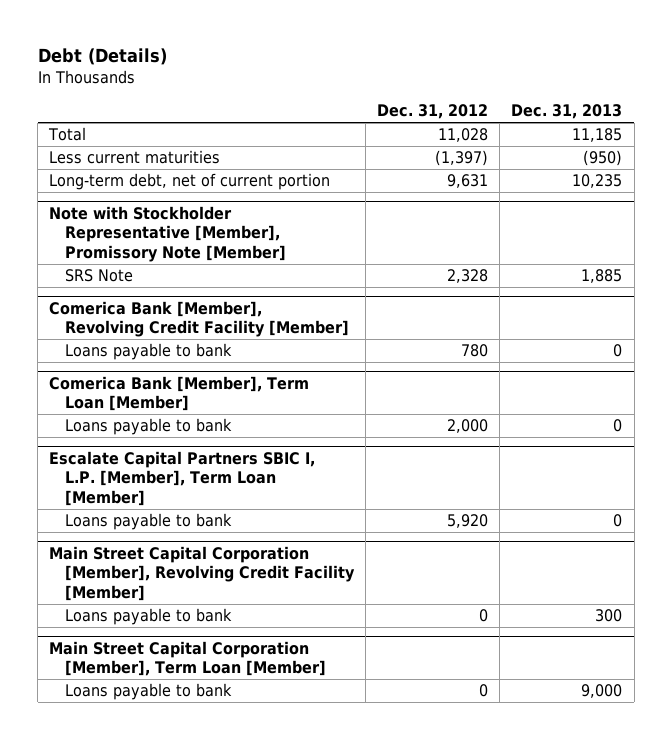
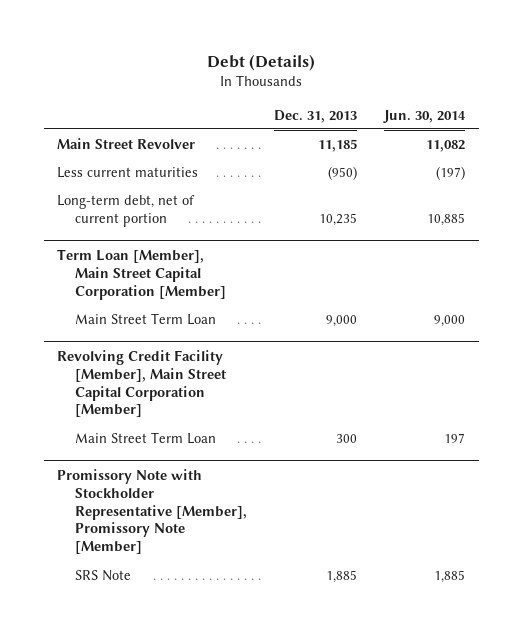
[376,104,488,120] Dec. 31, 2012 -> none
none -> [383,109,467,123] Jun. 30, 2014
[48,127,87,142] Total -> [57,137,196,149] Main Street Revolver
none -> [57,248,227,300] Term Loan [Member], Main Street Capital Corporation [Member]
none -> [75,312,217,325] Main Street Term Loan
none -> [57,349,227,418] Revolving Credit Facility [Member], Main Street Capital Corporation [Member]
none -> [75,431,217,444] Main Street Term Loan
[49,206,286,262] Note with Stockholder Representative [Member], Promissory Note [Member] -> [57,468,248,555] Promissory Note with Stockholder Representative [Member], Promissory Note [Member]
[49,301,349,338] Comerica Bank [Member], Revolving Credit Facility [Member] -> none
[64,343,232,361] Loans payable to bank -> none
[49,376,310,412] Comerica Bank [Member], Term Loan [Member] -> none
[64,418,232,436] Loans payable to bank -> none
[49,451,316,506] Escalate Capital Partners SBIC I, L.P. [Member], Term Loan [Member] -> none
[64,513,232,531] Loans payable to bank -> none
[49,546,355,601] Main Street Capital Corporation [Member], Revolving Credit Facility [Member] -> none
[64,608,232,626] Loans payable to bank -> none
[49,641,326,677] Main Street Capital Corporation [Member], Term Loan [Member] -> none
[64,683,232,701] Loans payable to bank -> none

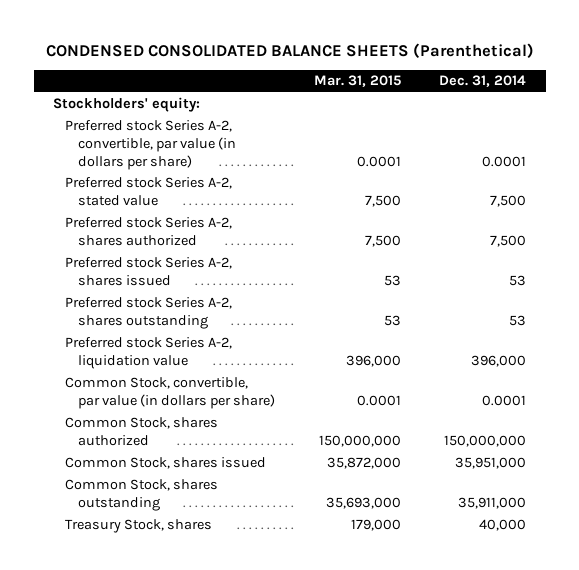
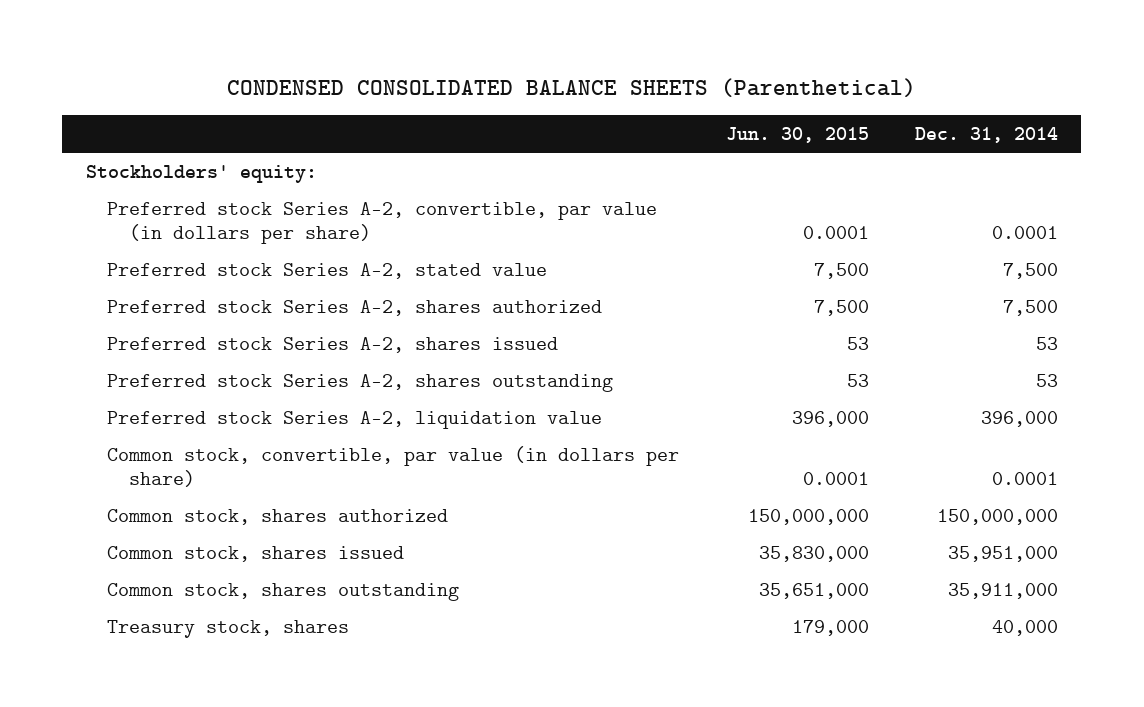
[313,75,401,88] Mar. 31, 2015 -> none
none -> [725,127,869,144] Jun. 30, 2015
[65,377,275,410] Common Stock, convertible, par value (in dollars per share) -> [107,445,680,487] Common stock, convertible, par value (in dollars per share)
[65,417,219,447] Common Stock, shares authorized -> [107,508,449,525] Common stock, shares authorized
[65,457,267,470] Common Stock, shares issued -> [107,545,405,562] Common stock, shares issued
[65,479,219,512] Common Stock, shares outstanding -> [107,582,460,601] Common stock, shares outstanding
[65,519,213,534] Treasury Stock, shares -> [107,619,350,638] Treasury stock, shares

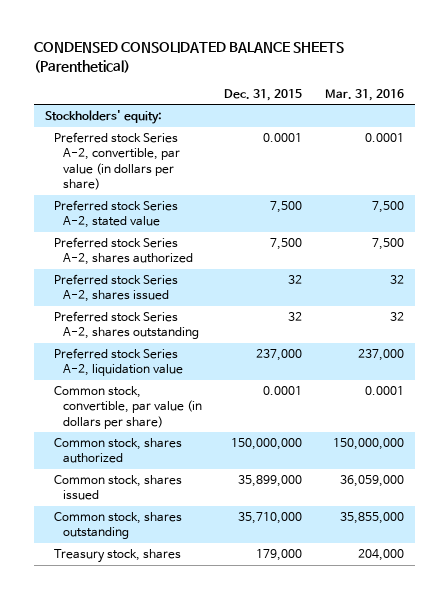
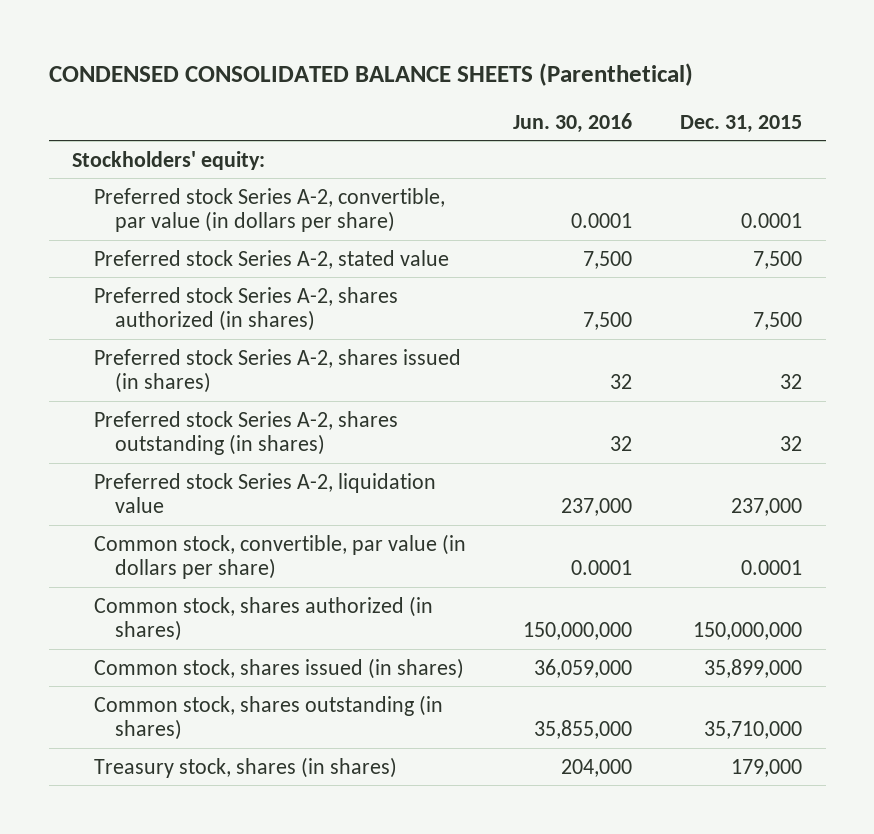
[324,88,404,101] Mar. 31, 2016 -> none
none -> [513,112,633,133] Jun. 30, 2016
[53,237,193,266] Preferred stock Series A-2, shares authorized -> [93,286,398,332] Preferred stock Series A-2, shares authorized (in shares)
[53,274,178,303] Preferred stock Series A-2, shares issued -> [93,348,461,394] Preferred stock Series A-2, shares issued (in shares)
[53,311,199,340] Preferred stock Series A-2, shares outstanding -> [93,410,398,456] Preferred stock Series A-2, shares outstanding (in shares)
[53,438,182,464] Common stock, shares authorized -> [93,595,433,642] Common stock, shares authorized (in shares)
[53,475,182,501] Common stock, shares issued -> [93,657,464,679] Common stock, shares issued (in shares)
[53,512,182,540] Common stock, shares outstanding -> [93,694,443,741] Common stock, shares outstanding (in shares)
[53,549,181,564] Treasury stock, shares -> [93,756,397,778] Treasury stock, shares (in shares)

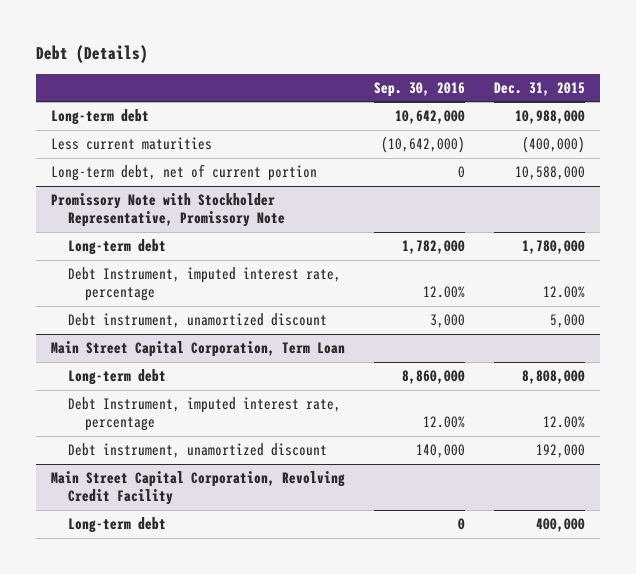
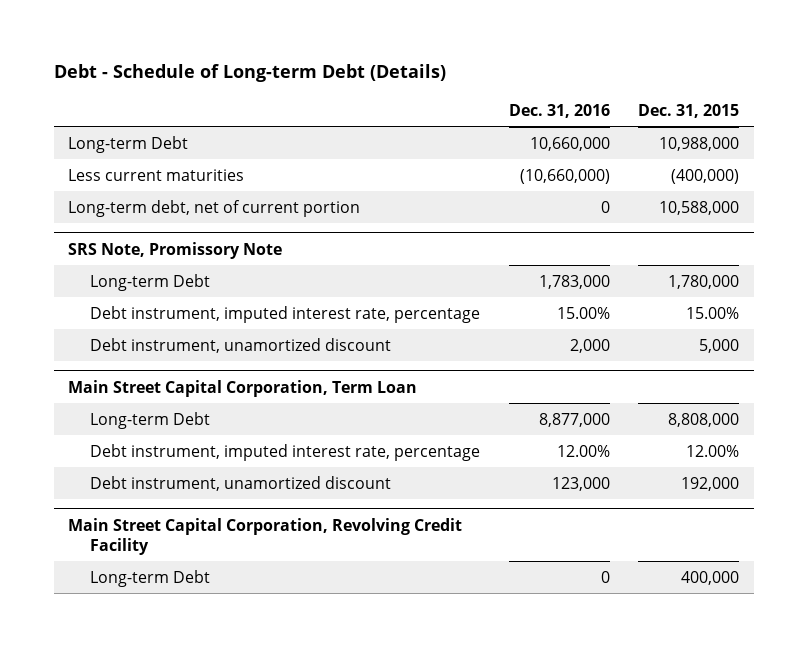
[35,44,148,63] Debt (Details) -> [53,64,446,83] Debt - Schedule of Long-term Debt (Details)
[373,81,465,97] Sep. 30, 2016 -> none
none -> [508,103,610,118] Dec. 31, 2016
[50,109,149,126] Long-term debt -> [68,135,189,153] Long-term Debt
[50,193,285,228] Promissory Note with Stockholder Representative, Promissory Note -> none
none -> [68,241,283,259] SRS Note, Promissory Note
[67,239,166,256] Long-term debt -> [90,273,211,291] Long-term Debt
[67,267,341,302] Debt Instrument, imputed interest rate, percentage -> [90,305,481,323] Debt instrument, imputed interest rate, percentage
[543,286,586,299] 12.00% -> [686,306,740,319] 15.00%
[67,369,166,386] Long-term debt -> [90,411,211,429] Long-term Debt
[67,397,341,432] Debt Instrument, imputed interest rate, percentage -> [90,443,481,461] Debt instrument, imputed interest rate, percentage
[67,517,166,534] Long-term debt -> [90,569,211,587] Long-term Debt

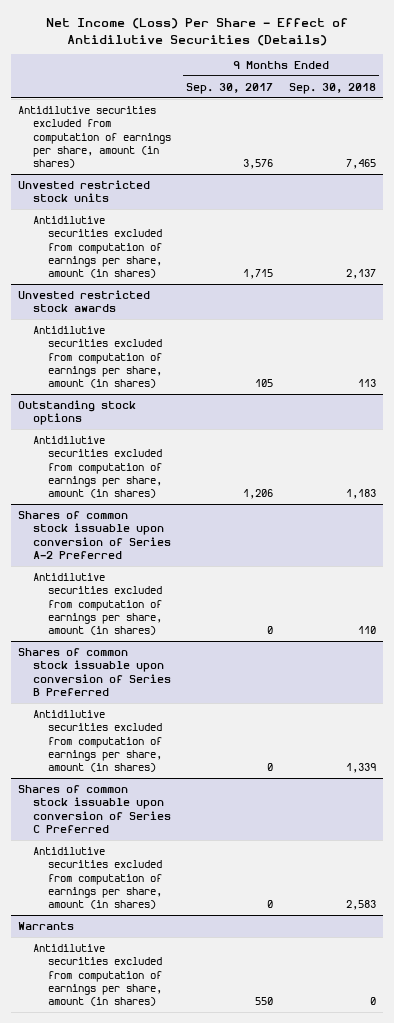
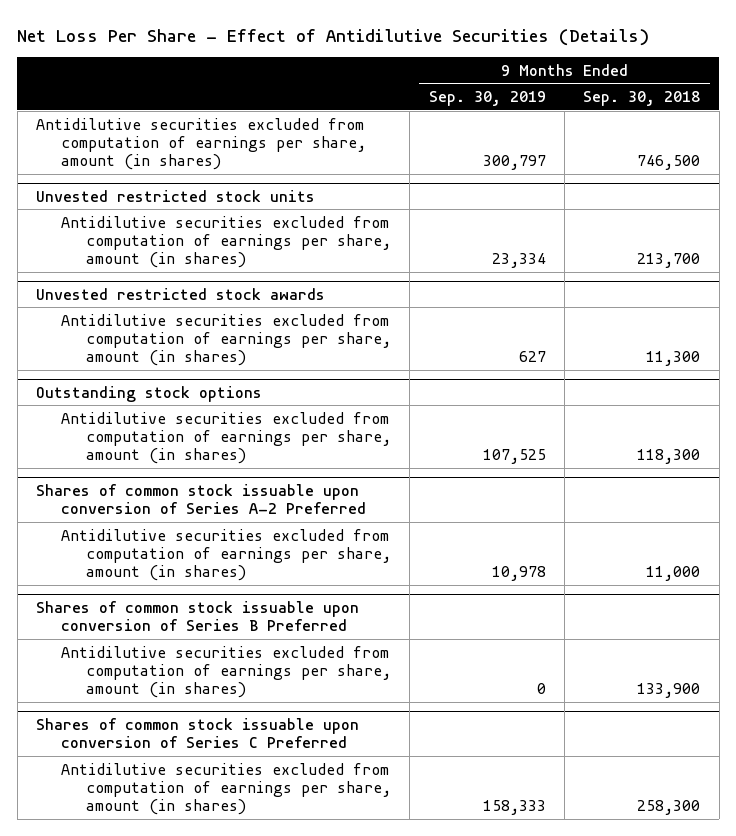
[46,18,349,46] Net Income (Loss) Per Share - Effect of Antidilutive Securities (Details) -> [17,28,650,46] Net Loss Per Share - Effect of Antidilutive Securities (Details)
[186,82,274,94] Sep. 30, 2017 -> none
none -> [428,91,546,107] Sep. 30, 2019
[345,159,376,170] 7,465 -> [637,155,701,171] 746,500
[345,269,376,280] 2,137 -> [637,253,701,269] 213,700
[357,379,376,388] 113 -> [646,351,701,367] 11,300
[345,489,376,500] 1,183 -> [637,449,701,465] 118,300
[357,626,376,635] 110 -> [646,566,701,582] 11,000
[345,763,376,774] 1,339 -> [637,683,701,699] 133,900
[18,921,75,930] Warrants -> none
[33,943,162,1007] Antidilutive securities excluded from computation of earnings per share, amount (in shares) -> none
[345,900,376,911] 2,583 -> [637,800,701,816] 258,300

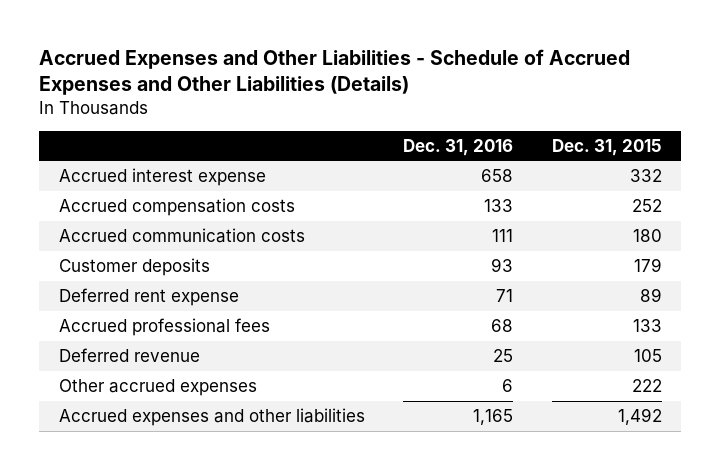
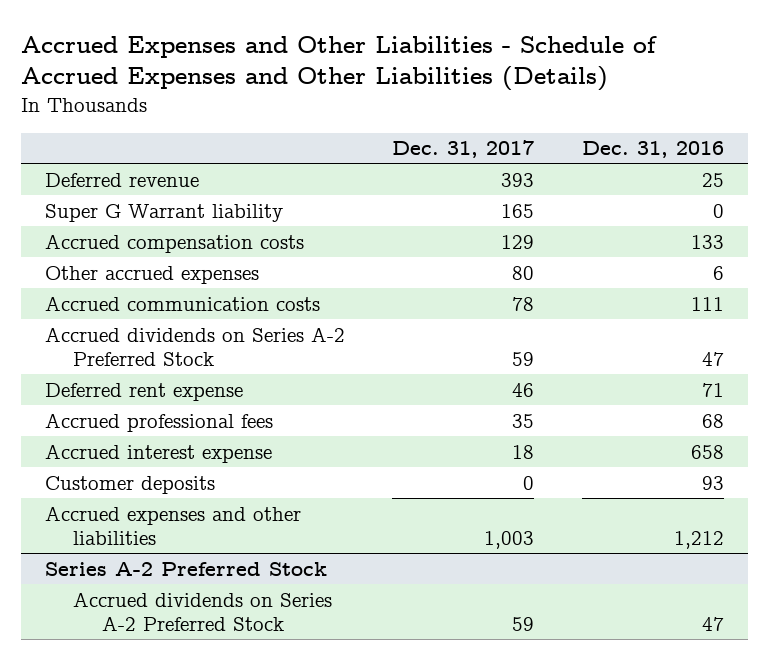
[552,138,663,156] Dec. 31, 2015 -> none
none -> [392,140,535,159] Dec. 31, 2017
[58,347,200,362] Deferred revenue -> [44,172,199,187] Deferred revenue
none -> [44,203,283,222] Super G Warrant liability
[58,378,257,396] Other accrued expenses -> [44,265,259,284] Other accrued expenses
none -> [44,326,345,367] Accrued dividends on Series A-2 Preferred Stock
[58,167,266,186] Accrued interest expense -> [44,443,272,463] Accrued interest expense
[58,257,210,276] Customer deposits -> [44,475,215,494] Customer deposits
[473,408,514,425] 1,165 -> [673,531,724,550] 1,212
none -> [44,561,327,576] Series A-2 Preferred Stock
none -> [73,591,333,632] Accrued dividends on Series A-2 Preferred Stock

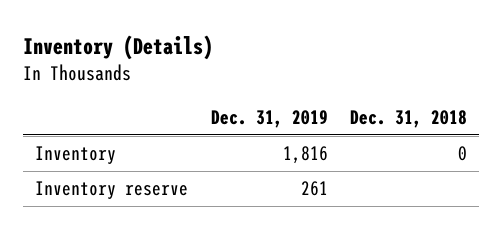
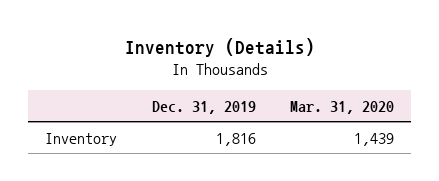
[350,109,468,128] Dec. 31, 2018 -> none
none -> [289,100,394,114] Mar. 31, 2020
[34,181,188,200] Inventory reserve -> none

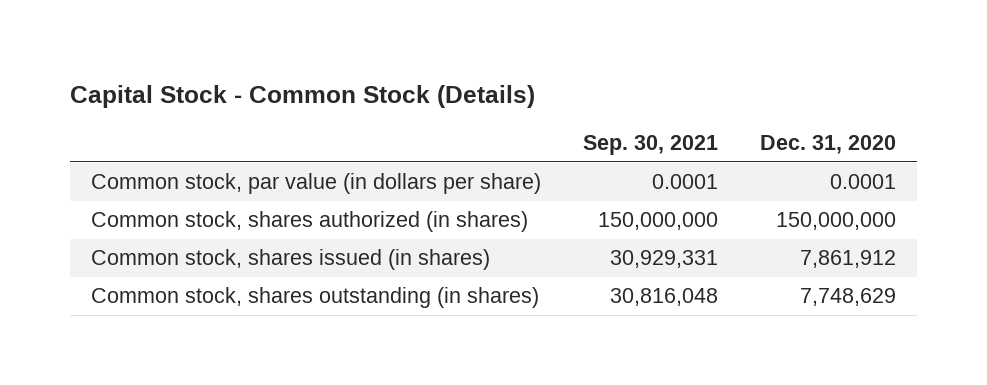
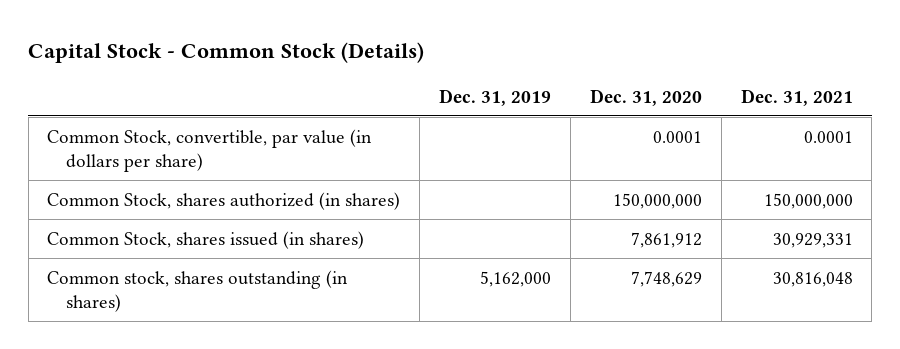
[582,135,718,156] Sep. 30, 2021 -> none
none -> [439,88,552,106] Dec. 31, 2019
none -> [740,88,853,106] Dec. 31, 2021
[90,173,541,195] Common stock, par value (in dollars per share) -> [47,128,373,172] Common Stock, convertible, par value (in dollars per share)
[90,211,528,233] Common stock, shares authorized (in shares) -> [47,191,401,210] Common Stock, shares authorized (in shares)
[90,249,490,271] Common stock, shares issued (in shares) -> [47,230,365,249] Common Stock, shares issued (in shares)

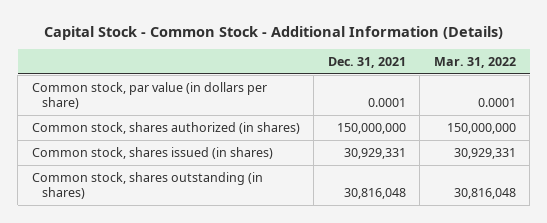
[28,41,425,63] Capital Stock - Common Stock (Details) -> [43,25,503,40] Capital Stock - Common Stock - Additional Information (Details)
[439,88,552,106] Dec. 31, 2019 -> none
[589,88,702,106] Dec. 31, 2020 -> none
none -> [433,56,516,68] Mar. 31, 2022
[47,128,373,172] Common Stock, convertible, par value (in dollars per share) -> [31,81,267,110] Common stock, par value (in dollars per share)
[47,191,401,210] Common Stock, shares authorized (in shares) -> [31,121,300,134] Common stock, shares authorized (in shares)
[47,230,365,249] Common Stock, shares issued (in shares) -> [31,146,273,159] Common stock, shares issued (in shares)

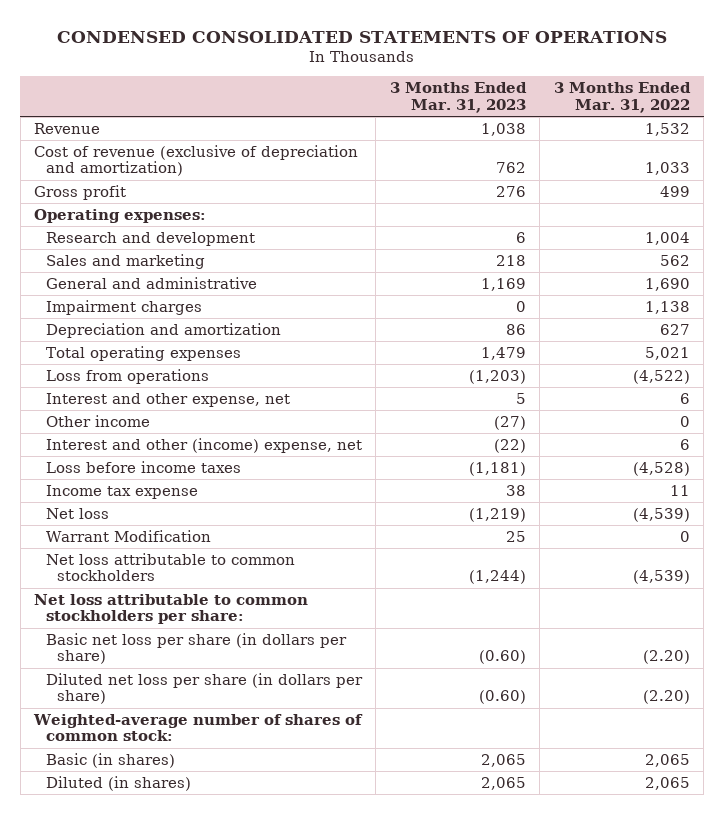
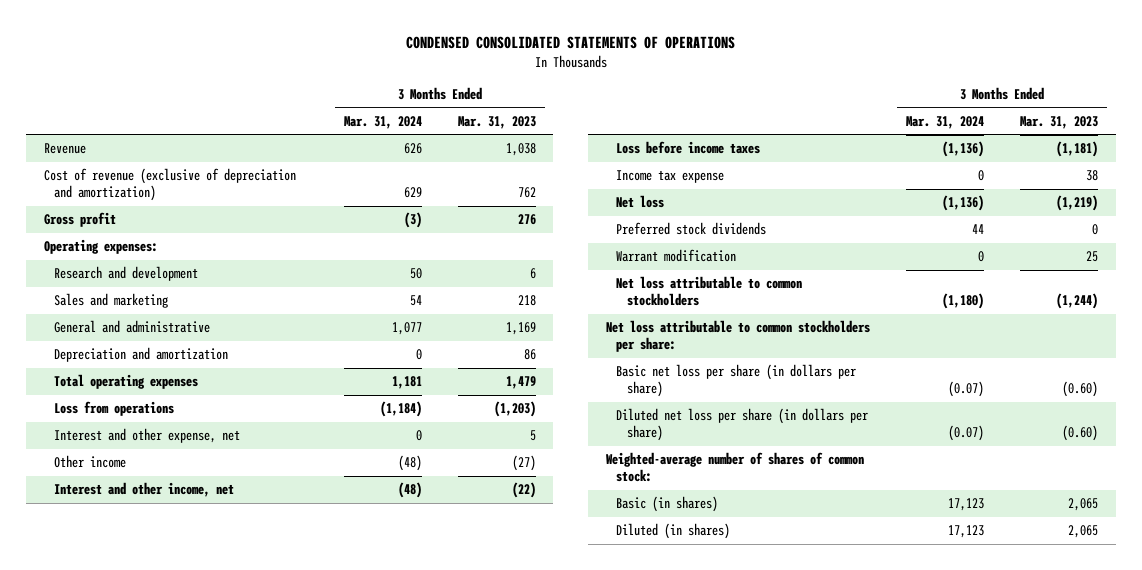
[553,82,691,113] 3 Months Ended Mar. 31, 2022 -> none
none -> [343,115,422,129] Mar. 31, 2024
[45,299,202,315] Impairment charges -> none
[45,437,362,453] Interest and other (income) expense, net -> [54,482,235,498] Interest and other income, net
none -> [616,222,767,236] Preferred stock dividends
[45,529,211,542] Warrant Modification -> [616,249,737,263] Warrant modification

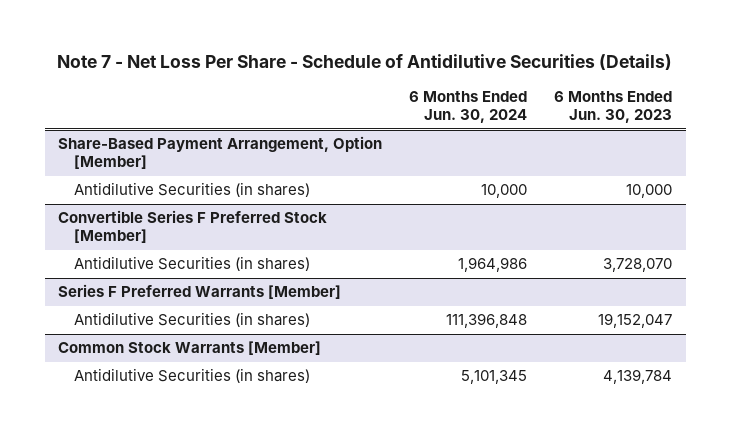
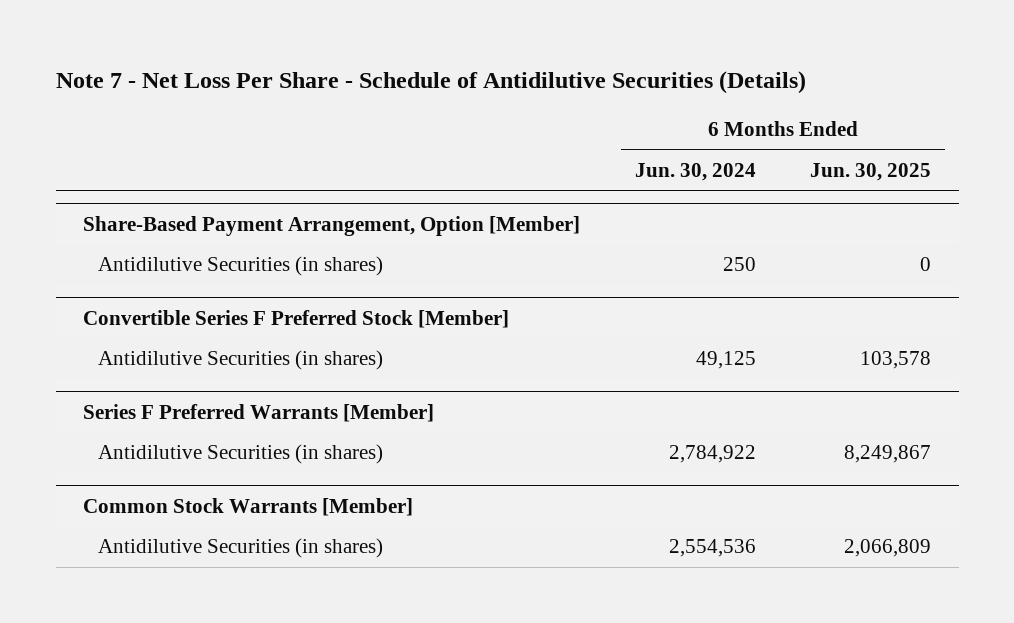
[554,91,673,123] 6 Months Ended Jun. 30, 2023 -> none
none -> [810,162,932,181] Jun. 30, 2025
[481,184,528,199] 10,000 -> [722,257,756,272] 250
[458,257,528,273] 1,964,986 -> [695,351,756,370] 49,125
[446,313,528,329] 111,396,848 -> [668,445,756,464] 2,784,922
[461,370,528,385] 5,101,345 -> [668,539,756,558] 2,554,536

